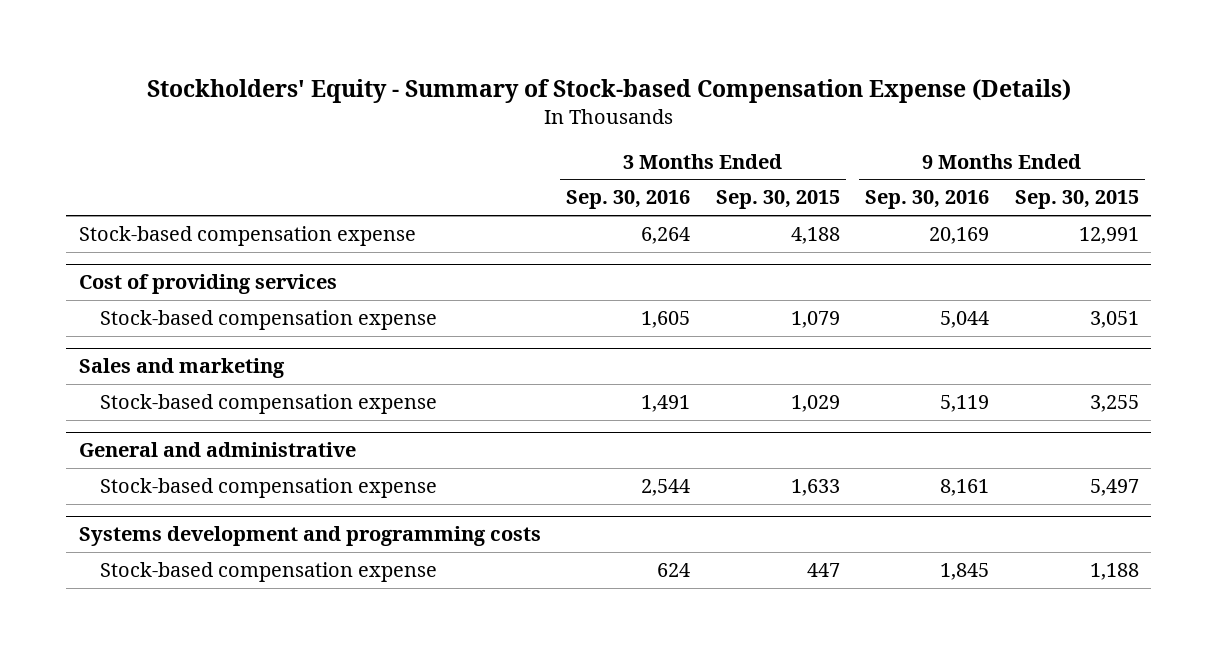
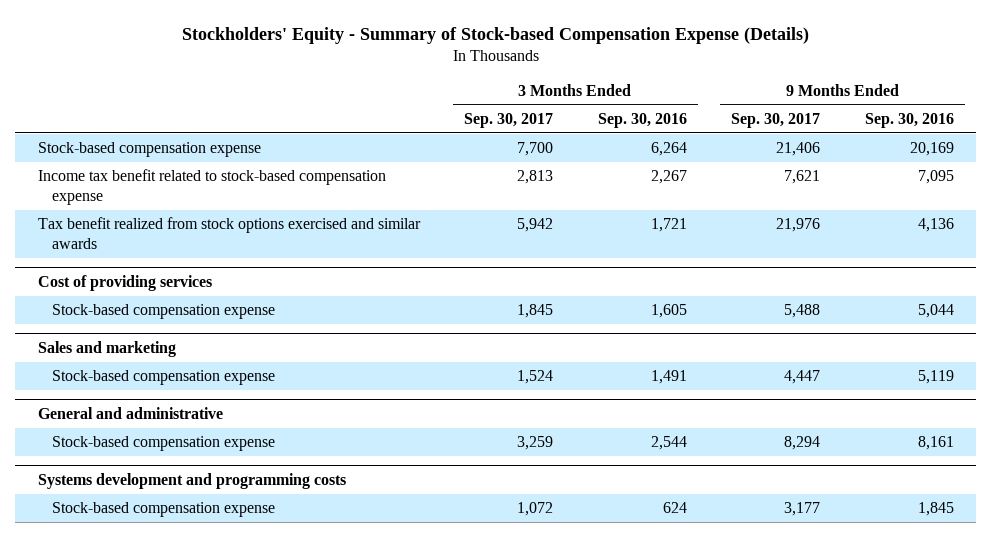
[715,190,840,210] Sep. 30, 2015 -> none
[1014,190,1139,210] Sep. 30, 2015 -> none
none -> [464,112,554,128] Sep. 30, 2017
none -> [731,112,821,128] Sep. 30, 2017
none -> [37,169,386,205] Income tax benefit related to stock-based compensation expense
none -> [37,217,421,249] Tax benefit realized from stock options exercised and similar awards

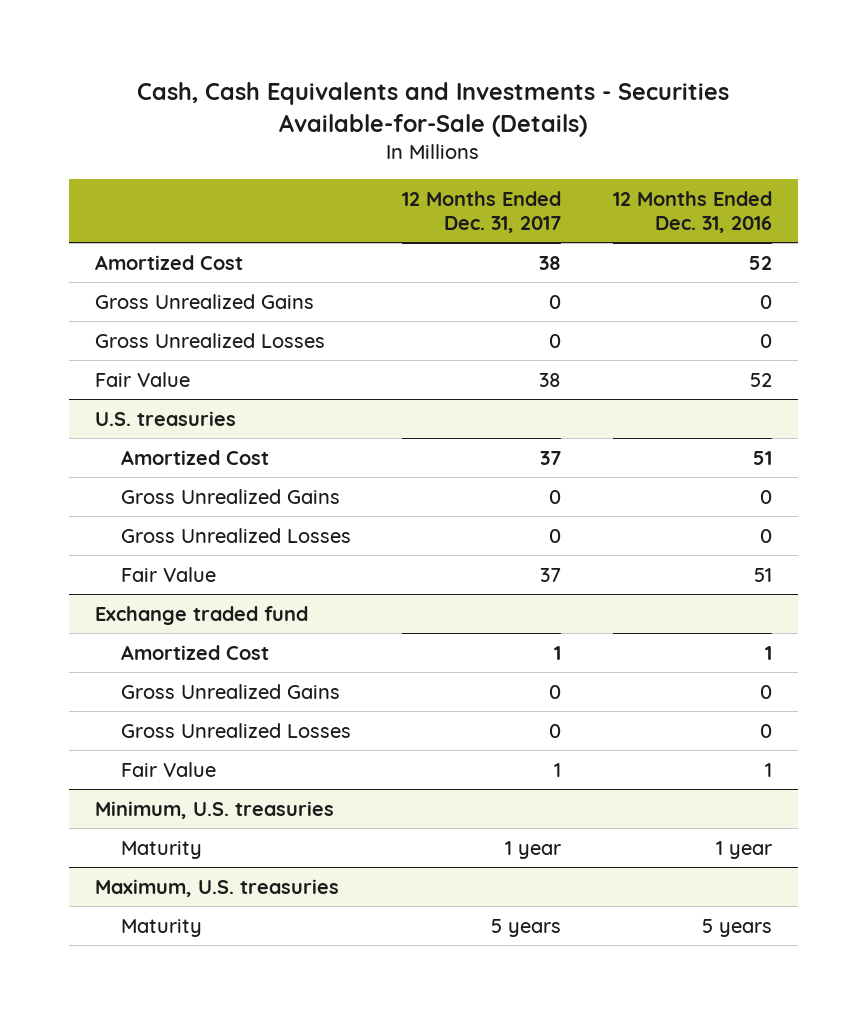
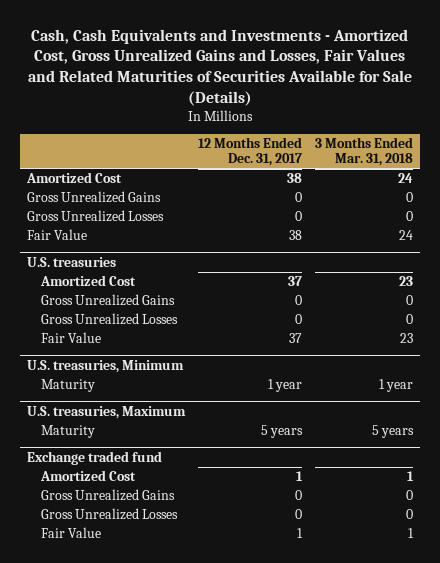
[137,82,730,137] Cash, Cash Equivalents and Investments - Securities Available-for-Sale (Details) -> [27,28,412,106] Cash, Cash Equivalents and Investments - Amortized Cost, Gross Unrealized Gains and Losses, Fair Values and Related Maturities of Securities Available for Sale (Details)
[612,190,772,233] 12 Months Ended Dec. 31, 2016 -> none
none -> [315,137,414,167] 3 Months Ended Mar. 31, 2018
none -> [26,359,184,373] U.S. treasuries, Minimum
none -> [41,379,96,393] Maturity
none -> [26,405,186,419] U.S. treasuries, Maximum
none -> [41,425,96,439] Maturity
[94,800,334,819] Minimum, U.S. treasuries -> none
[120,840,202,859] Maturity -> none
[94,878,339,897] Maximum, U.S. treasuries -> none
[120,918,202,937] Maturity -> none

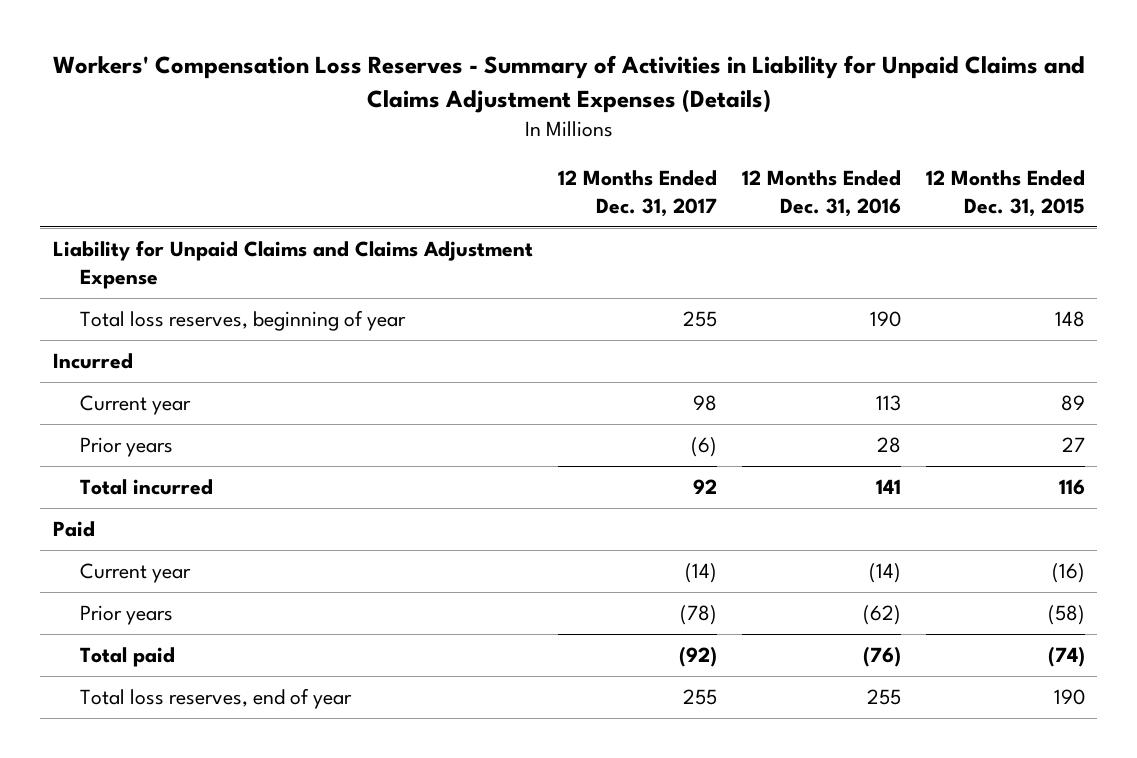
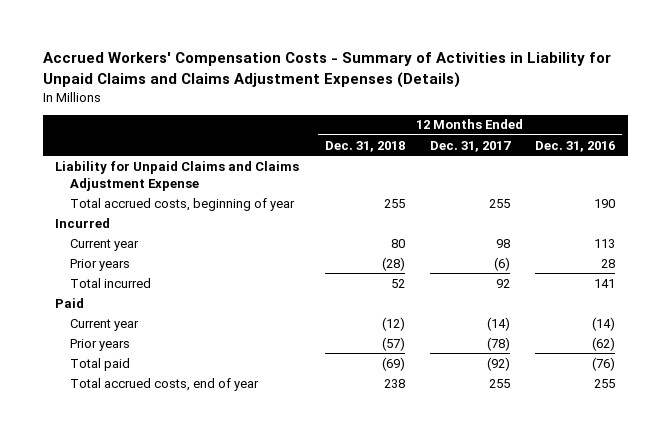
[52,55,1085,113] Workers' Compensation Loss Reserves - Summary of Activities in Liability for Unpaid Claims and Claims Adjustment Expenses (Details) -> [42,52,611,88] Accrued Workers' Compensation Costs - Summary of Activities in Liability for Unpaid Claims and Claims Adjustment Expenses (Details)
[925,170,1085,217] 12 Months Ended Dec. 31, 2015 -> none
none -> [324,140,405,152] Dec. 31, 2018
[80,310,407,332] Total loss reserves, beginning of year -> [70,197,296,211] Total accrued costs, beginning of year
[80,688,353,710] Total loss reserves, end of year -> [70,377,260,391] Total accrued costs, end of year

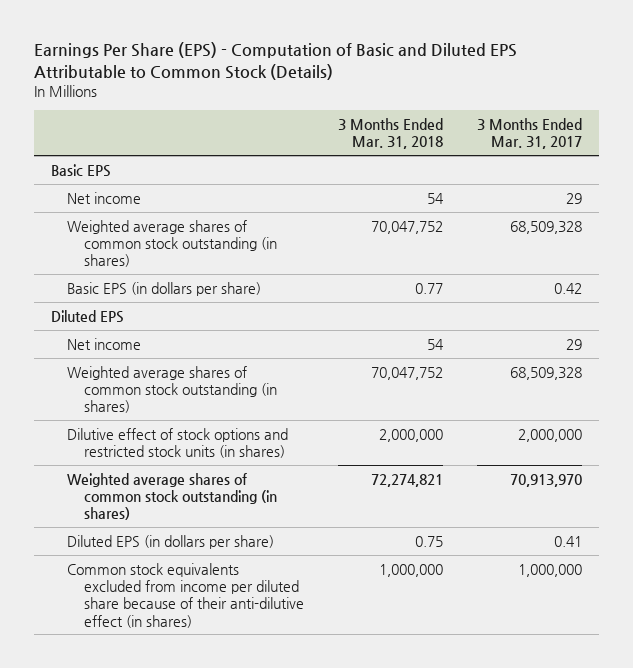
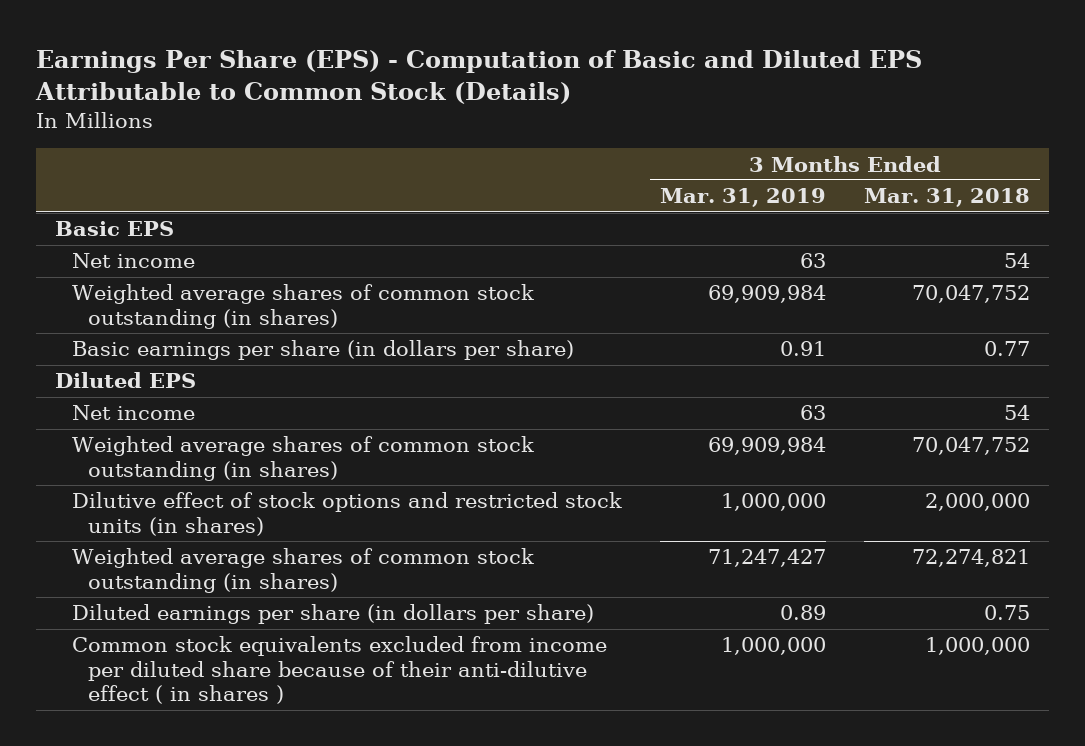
[476,117,582,150] 3 Months Ended Mar. 31, 2017 -> none
none -> [659,188,826,208] Mar. 31, 2019
[67,281,262,296] Basic EPS (in dollars per share) -> [71,340,574,361] Basic earnings per share (in dollars per share)
[67,534,275,549] Diluted EPS (in dollars per share) -> [71,604,594,625] Diluted earnings per share (in dollars per share)
[67,562,304,628] Common stock equivalents excluded from income per diluted share because of their anti-dilutive effect (in shares) -> [71,636,607,705] Common stock equivalents excluded from income per diluted share because of their anti-dilutive effect ( in shares )

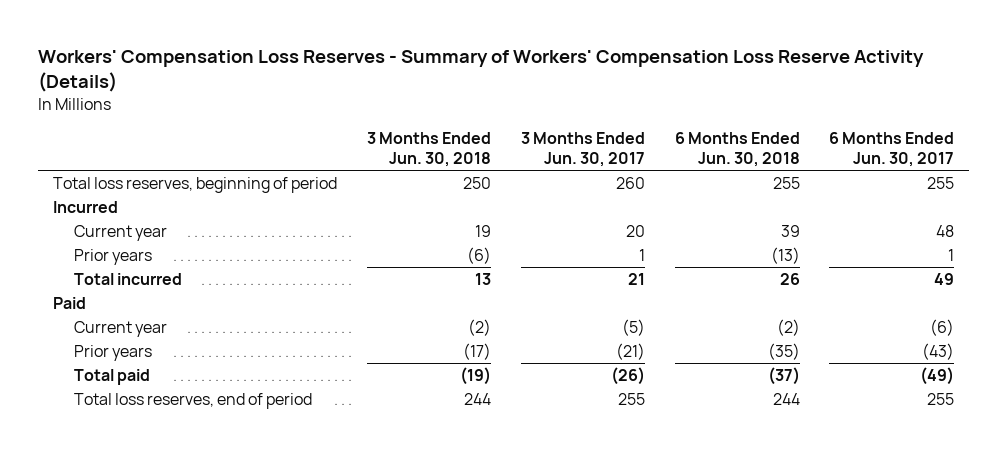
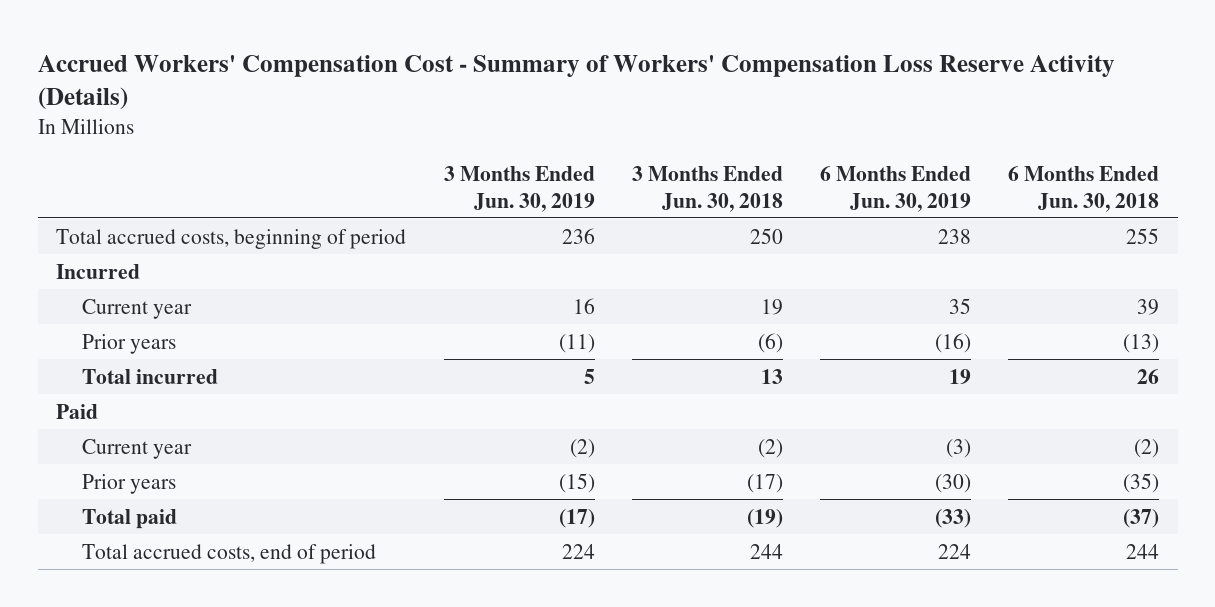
[38,50,925,93] Workers' Compensation Loss Reserves - Summary of Workers' Compensation Loss Reserve Activity (Details) -> [37,54,1115,111] Accrued Workers' Compensation Cost - Summary of Workers' Compensation Loss Reserve Activity (Details)
[520,132,645,168] 3 Months Ended Jun. 30, 2017 -> none
[829,132,955,168] 6 Months Ended Jun. 30, 2017 -> none
none -> [443,165,595,212] 3 Months Ended Jun. 30, 2019
none -> [819,165,971,212] 6 Months Ended Jun. 30, 2019
[53,176,338,193] Total loss reserves, beginning of period -> [56,228,407,249] Total accrued costs, beginning of period
[74,392,313,409] Total loss reserves, end of period -> [81,543,376,564] Total accrued costs, end of period

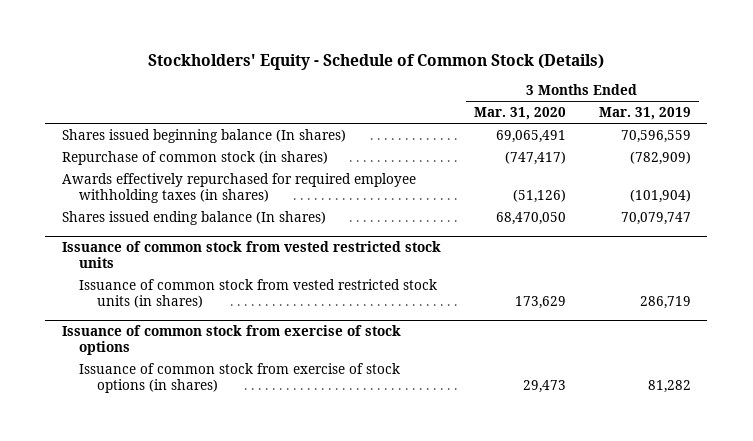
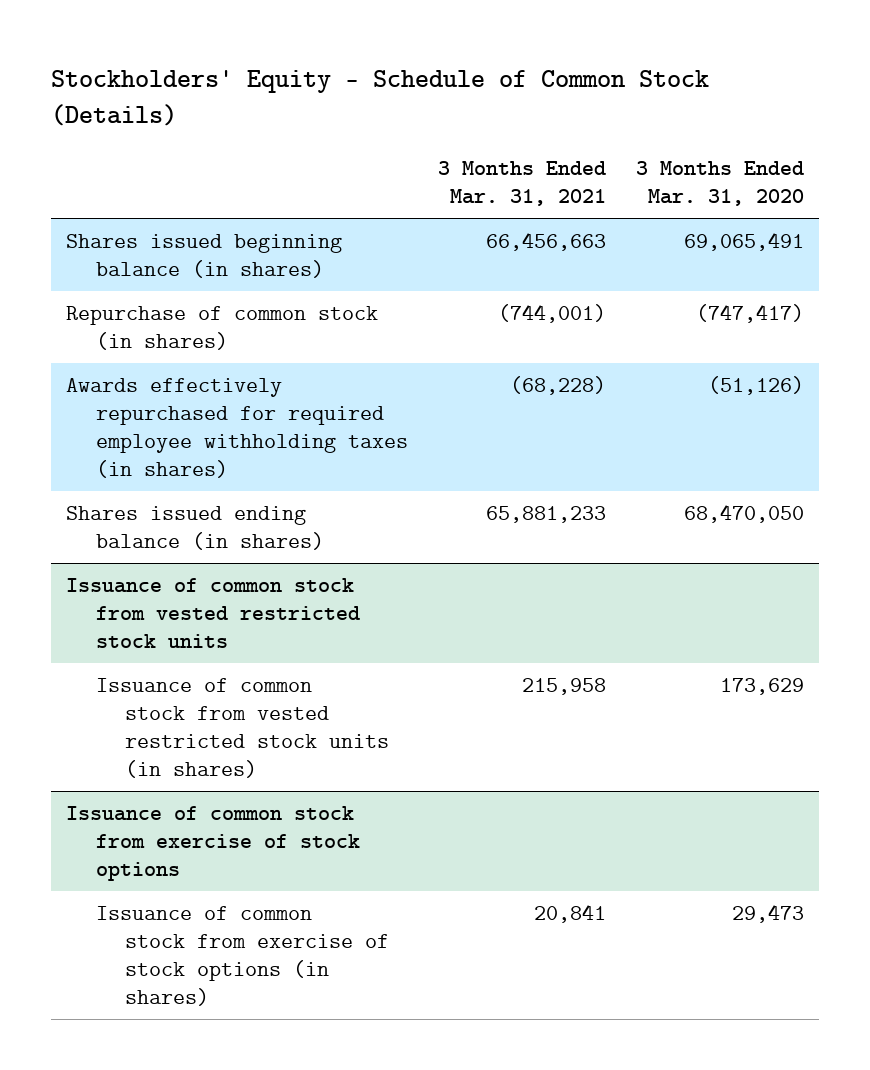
[598,107,691,121] Mar. 31, 2019 -> none
none -> [437,161,606,207] 3 Months Ended Mar. 31, 2021
[61,128,346,143] Shares issued beginning balance (In shares) -> [65,234,342,279] Shares issued beginning balance (in shares)
[61,210,326,225] Shares issued ending balance (In shares) -> [65,506,324,551] Shares issued ending balance (in shares)

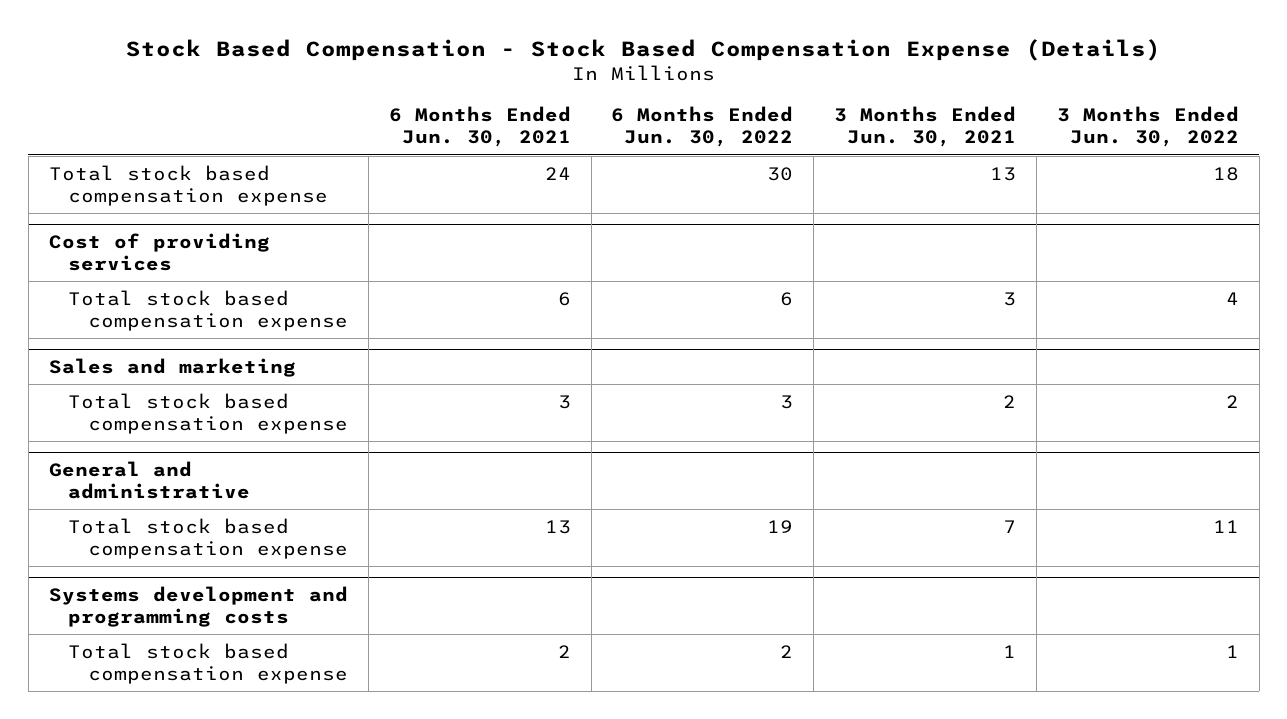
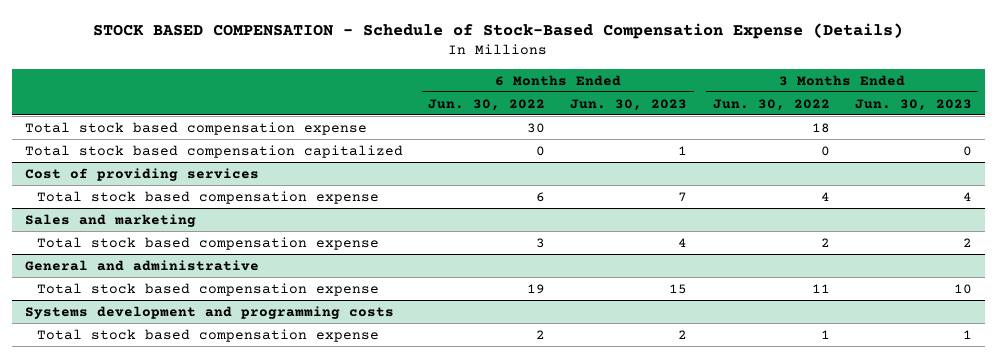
[125,38,1161,61] Stock Based Compensation - Stock Based Compensation Expense (Details) -> [93,22,904,39] STOCK BASED COMPENSATION - Schedule of Stock-Based Compensation Expense (Details)
[388,106,571,148] 6 Months Ended Jun. 30, 2021 -> none
[834,106,1017,148] 3 Months Ended Jun. 30, 2021 -> none
none -> [570,98,688,111] Jun. 30, 2023
none -> [855,98,973,111] Jun. 30, 2023
none -> [24,144,403,158] Total stock based compensation capitalized

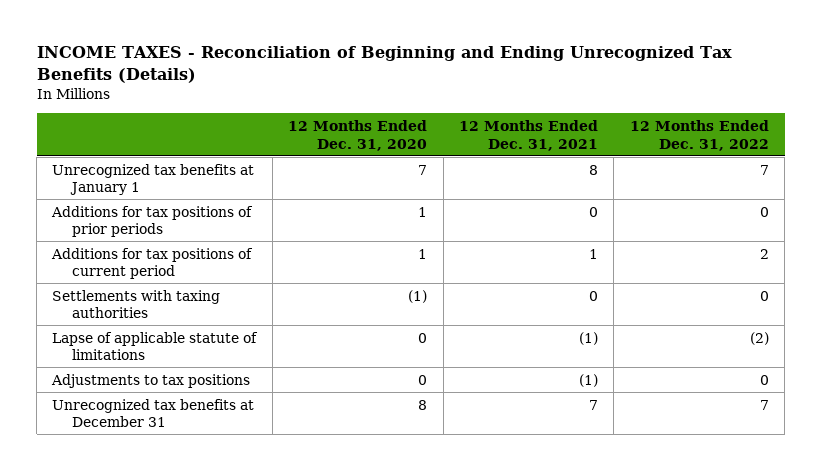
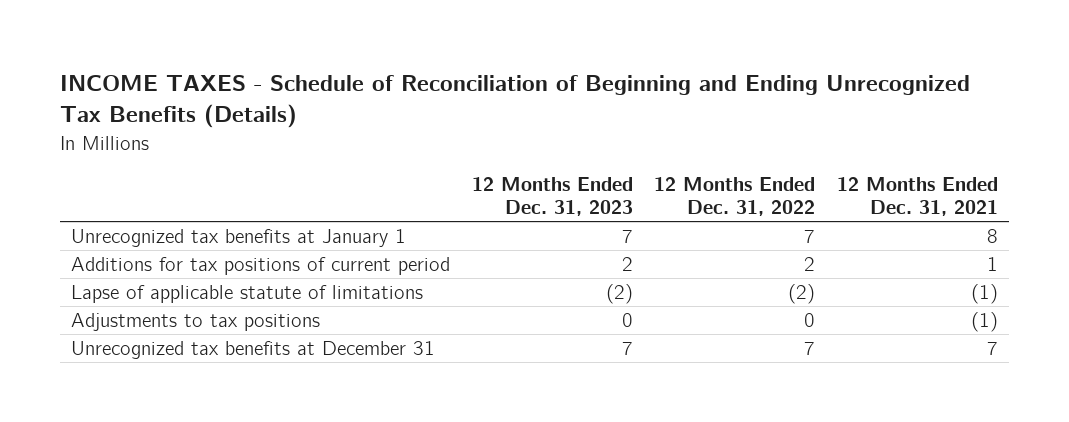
[36,46,732,84] INCOME TAXES - Reconciliation of Beginning and Ending Unrecognized Tax Benefits (Details) -> [60,75,971,129] INCOME TAXES - Schedule of Reconciliation of Beginning and Ending Unrecognized Tax Benefits (Details)
[288,120,428,151] 12 Months Ended Dec. 31, 2020 -> none
none -> [471,176,633,217] 12 Months Ended Dec. 31, 2023
[51,205,254,238] Additions for tax positions of prior periods -> none
[52,289,221,319] Settlements with taxing authorities -> none

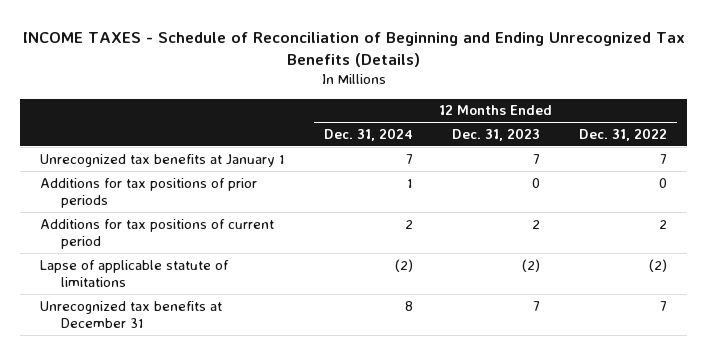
[836,176,998,217] 12 Months Ended Dec. 31, 2021 -> none
none -> [323,127,413,141] Dec. 31, 2024
none -> [39,177,257,209] Additions for tax positions of prior periods
[70,313,320,332] Adjustments to tax positions -> none

